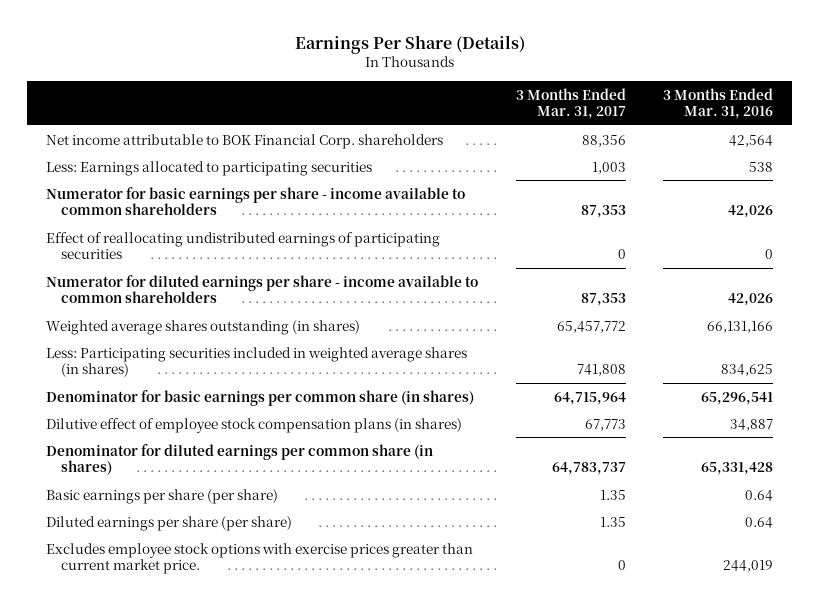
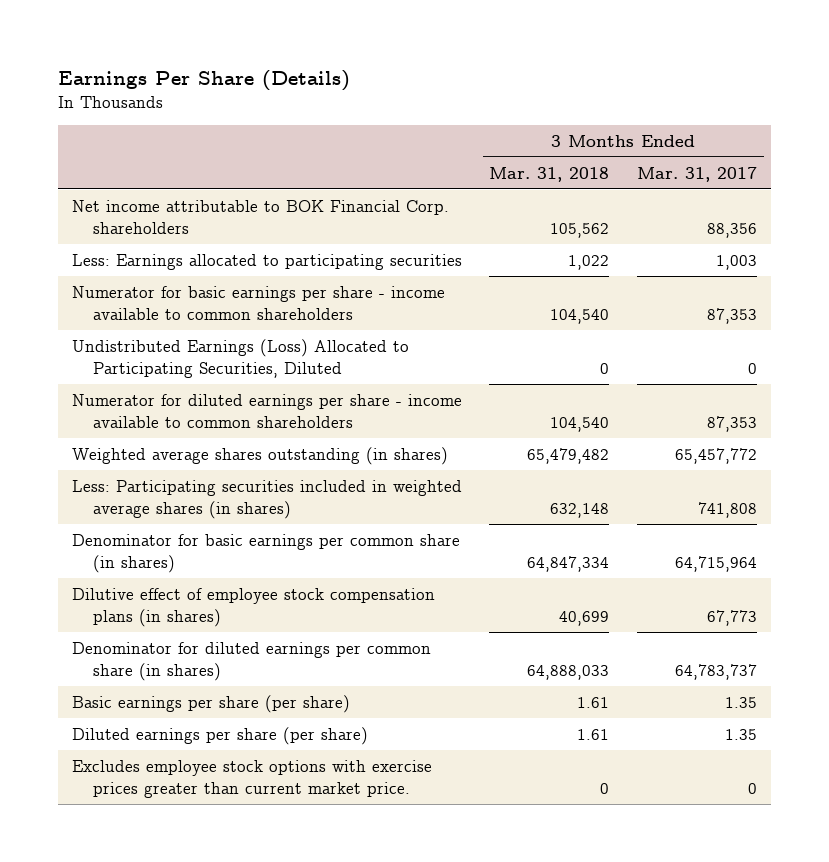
[662,87,773,120] 3 Months Ended Mar. 31, 2016 -> none
none -> [489,166,610,182] Mar. 31, 2018
[46,231,441,260] Effect of reallocating undistributed earnings of participating securities -> none
none -> [71,338,409,378] Undistributed Earnings (Loss) Allocated to Participating Securities, Diluted

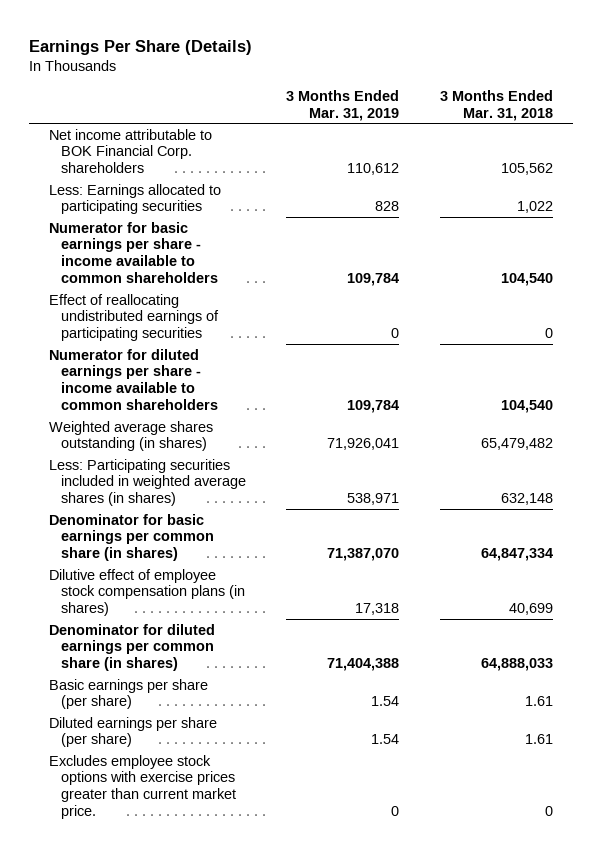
[636,166,757,182] Mar. 31, 2017 -> none
none -> [286,89,400,121] 3 Months Ended Mar. 31, 2019
[71,338,409,378] Undistributed Earnings (Loss) Allocated to Participating Securities, Diluted -> [49,293,220,342] Effect of reallocating undistributed earnings of participating securities

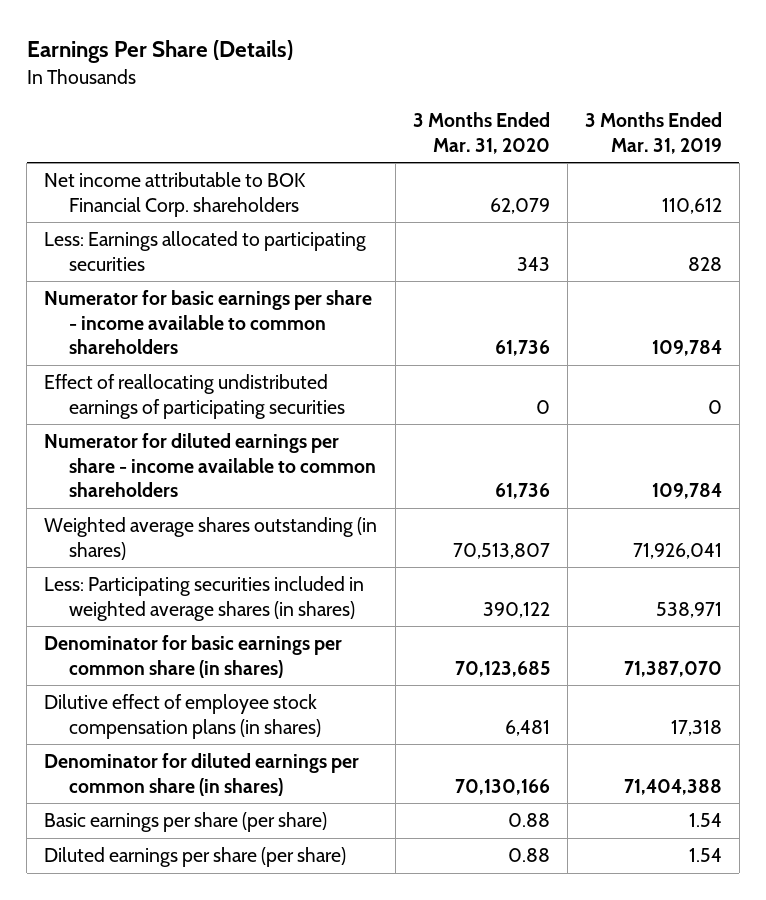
[439,89,553,121] 3 Months Ended Mar. 31, 2018 -> none
none -> [412,112,550,154] 3 Months Ended Mar. 31, 2020
[49,754,237,820] Excludes employee stock options with exercise prices greater than current market price. -> none

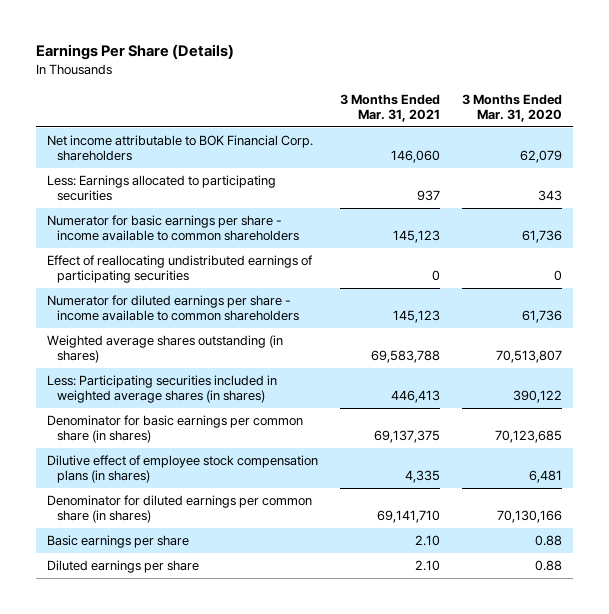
[584,112,722,154] 3 Months Ended Mar. 31, 2019 -> none
none -> [339,93,440,122] 3 Months Ended Mar. 31, 2021
[44,812,328,833] Basic earnings per share (per share) -> [47,534,190,548] Basic earnings per share
[44,847,347,868] Diluted earnings per share (per share) -> [47,559,200,573] Diluted earnings per share

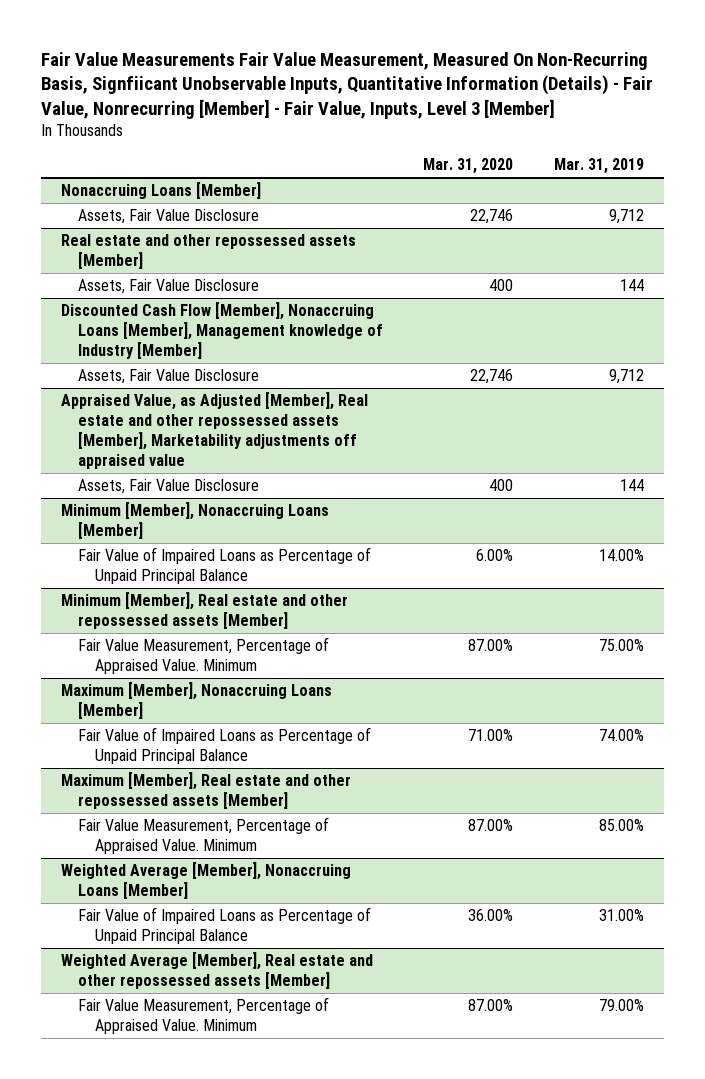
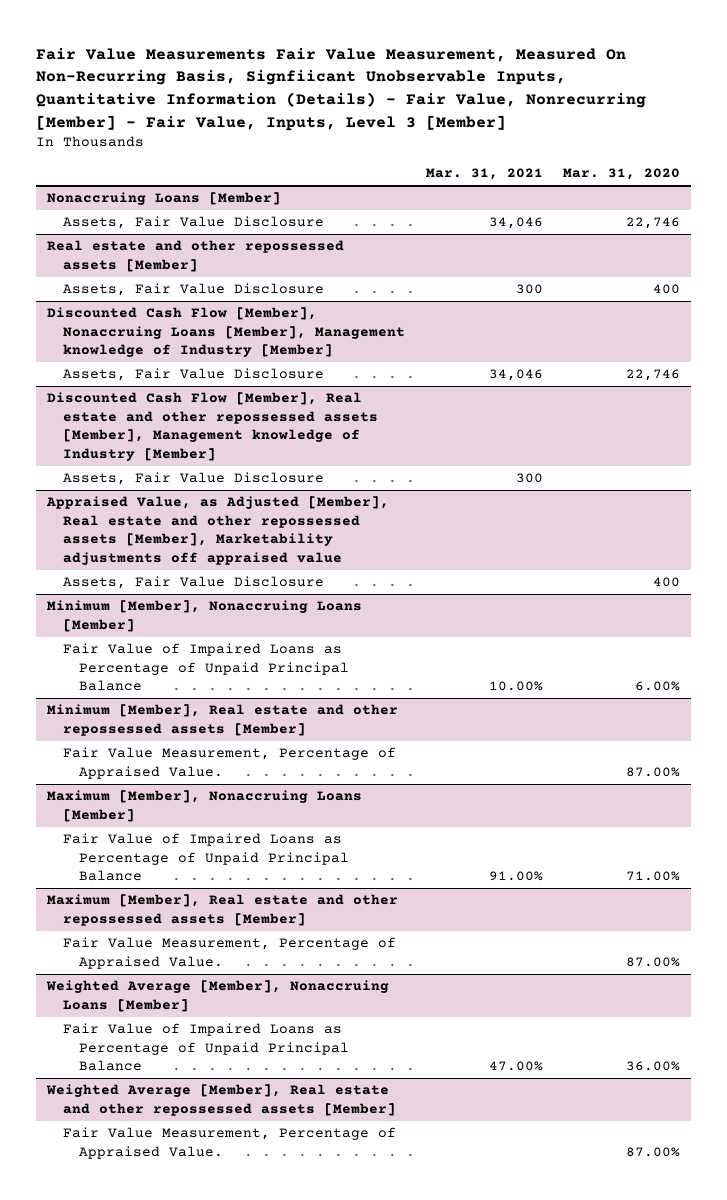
[553,158,644,175] Mar. 31, 2019 -> none
none -> [425,168,543,181] Mar. 31, 2021
none -> [46,392,378,461] Discounted Cash Flow [Member], Real estate and other repossessed assets [Member], Management knowledge of Industry [Member]
none -> [62,472,324,486] Assets, Fair Value Disclosure
[77,637,329,675] Fair Value Measurement, Percentage of Appraised Value. Minimum -> [62,747,396,779] Fair Value Measurement, Percentage of Appraised Value.
[77,817,329,855] Fair Value Measurement, Percentage of Appraised Value. Minimum -> [62,937,396,969] Fair Value Measurement, Percentage of Appraised Value.
[77,997,329,1035] Fair Value Measurement, Percentage of Appraised Value. Minimum -> [62,1127,396,1159] Fair Value Measurement, Percentage of Appraised Value.

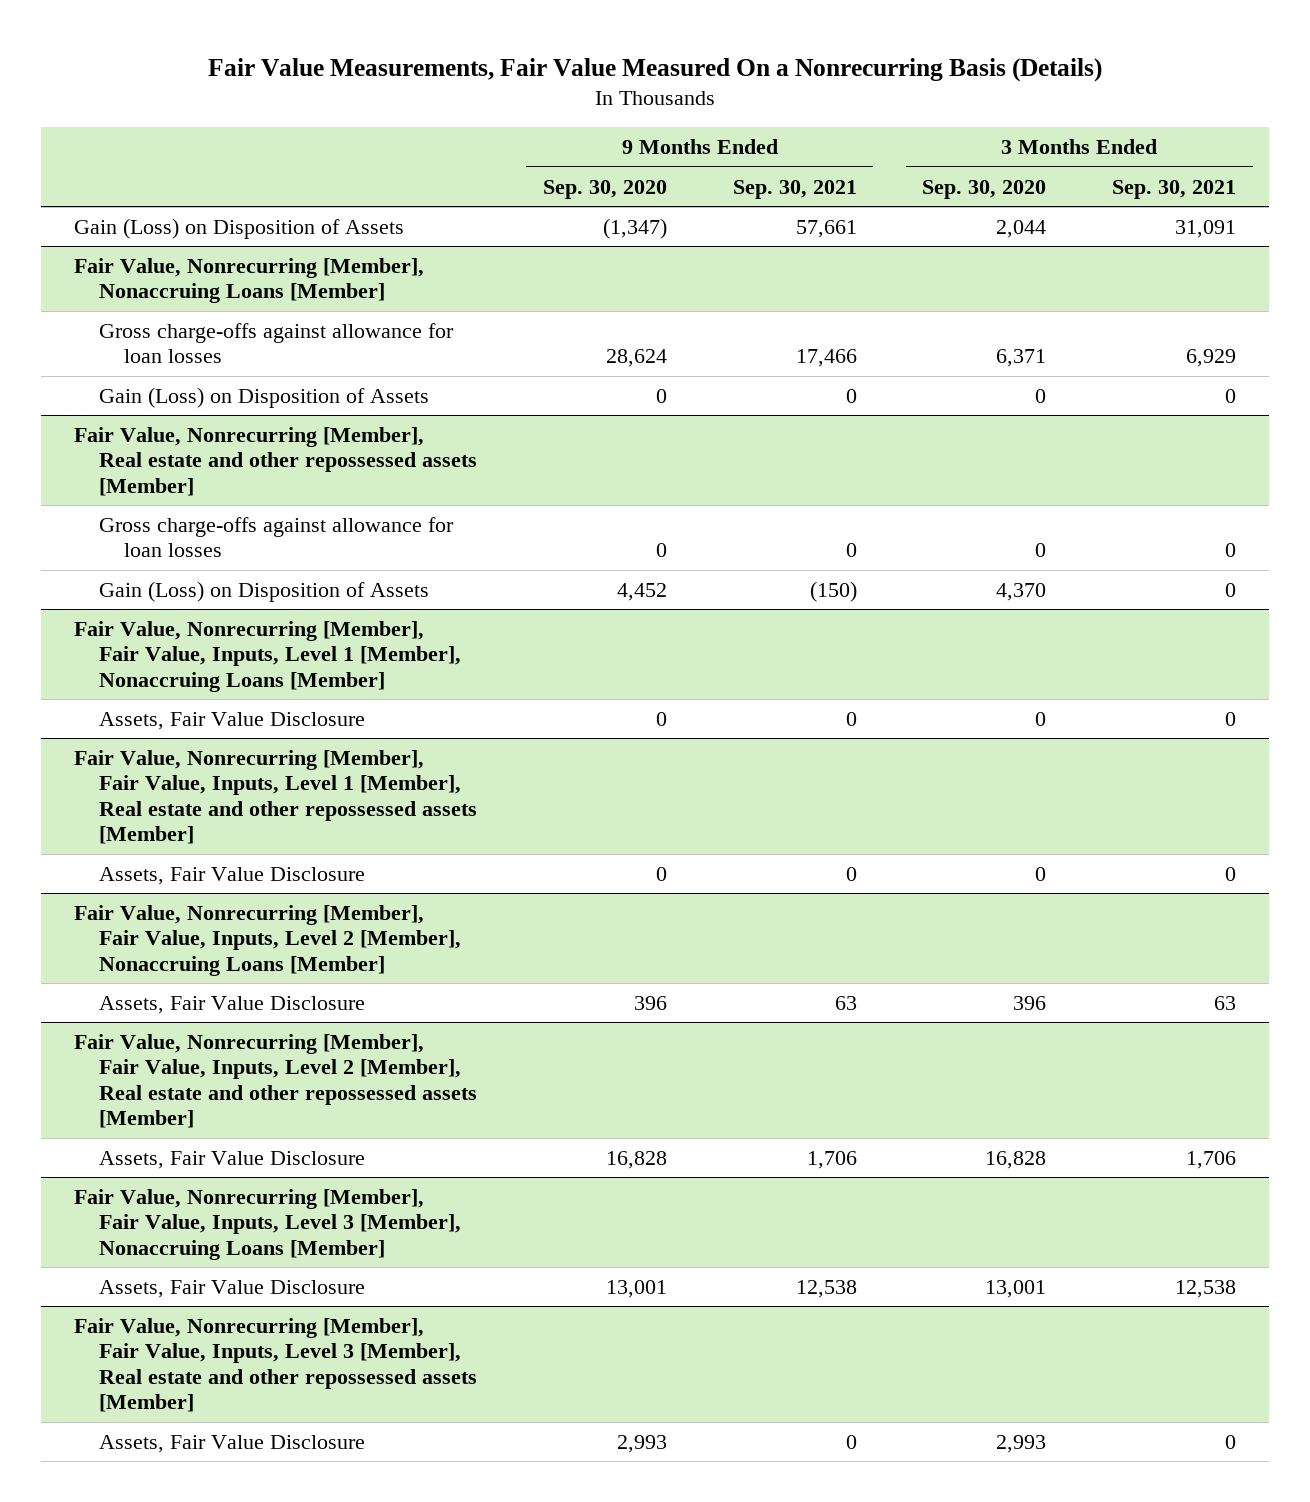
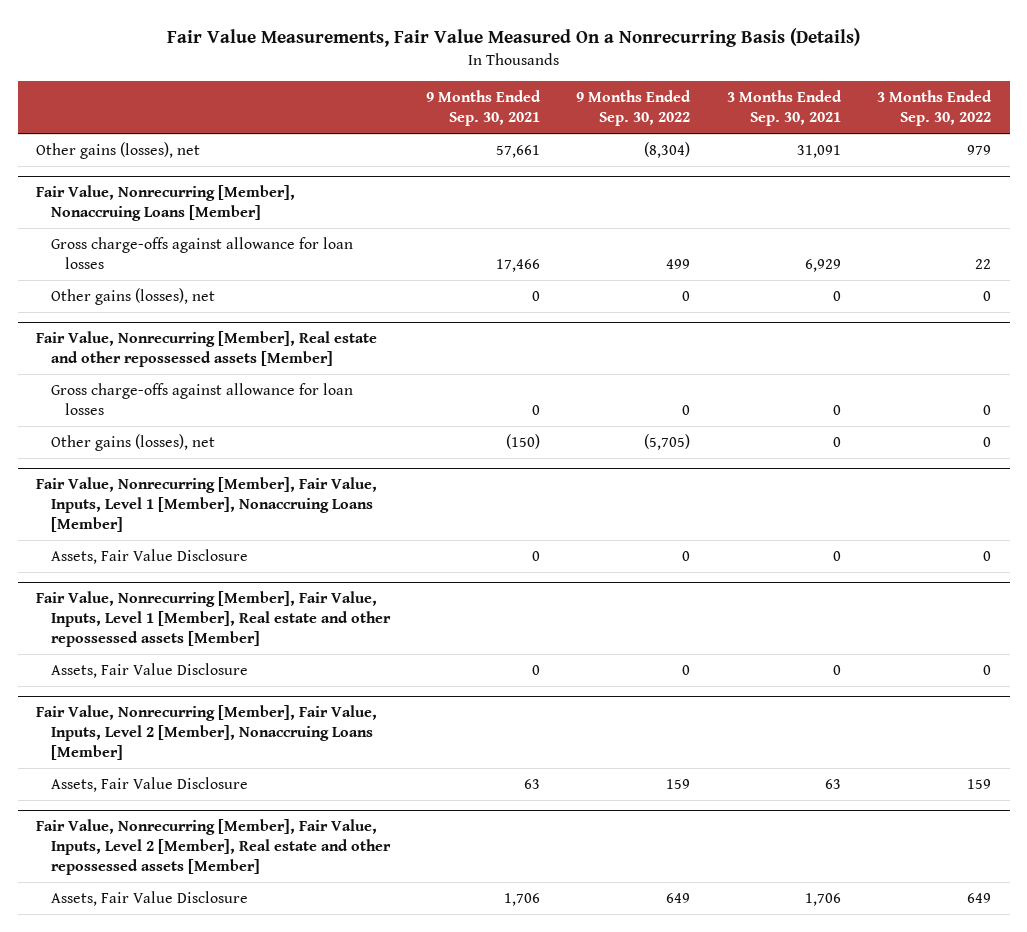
[542,179,667,199] Sep. 30, 2020 -> none
[922,179,1047,199] Sep. 30, 2020 -> none
none -> [576,90,692,127] 9 Months Ended Sep. 30, 2022
none -> [877,90,993,127] 3 Months Ended Sep. 30, 2022
[74,217,405,239] Gain (Loss) on Disposition of Assets -> [36,142,201,160] Other gains (losses), net
[98,386,429,408] Gain (Loss) on Disposition of Assets -> [50,288,215,306] Other gains (losses), net
[98,580,429,602] Gain (Loss) on Disposition of Assets -> [50,434,215,452] Other gains (losses), net
[74,1188,461,1260] Fair Value, Nonrecurring [Member], Fair Value, Inputs, Level 3 [Member], Nonaccruing Loans [Member] -> none
[98,1279,365,1298] Assets, Fair Value Disclosure -> none
[74,1317,477,1413] Fair Value, Nonrecurring [Member], Fair Value, Inputs, Level 3 [Member], Real estate and other repossessed assets [Member] -> none
[98,1434,365,1453] Assets, Fair Value Disclosure -> none

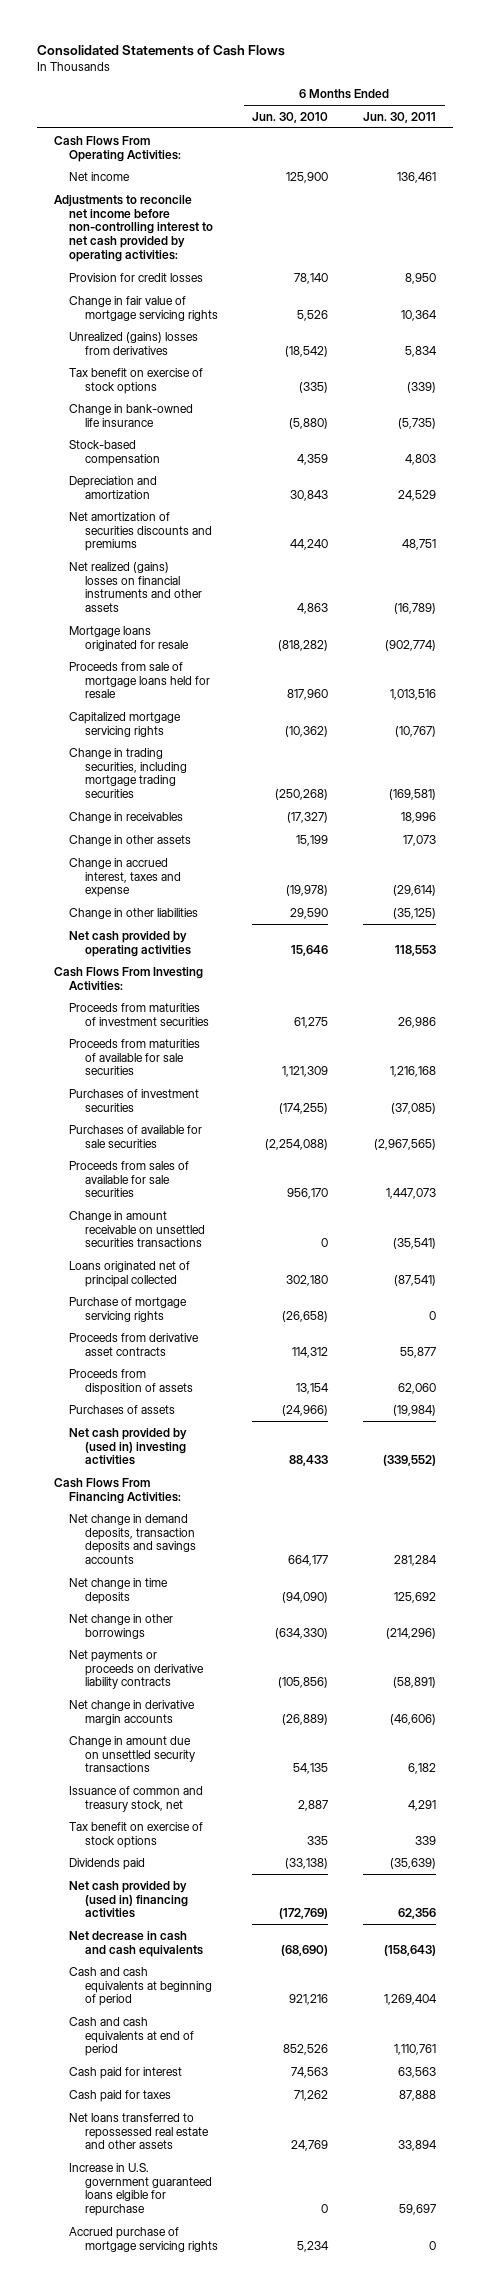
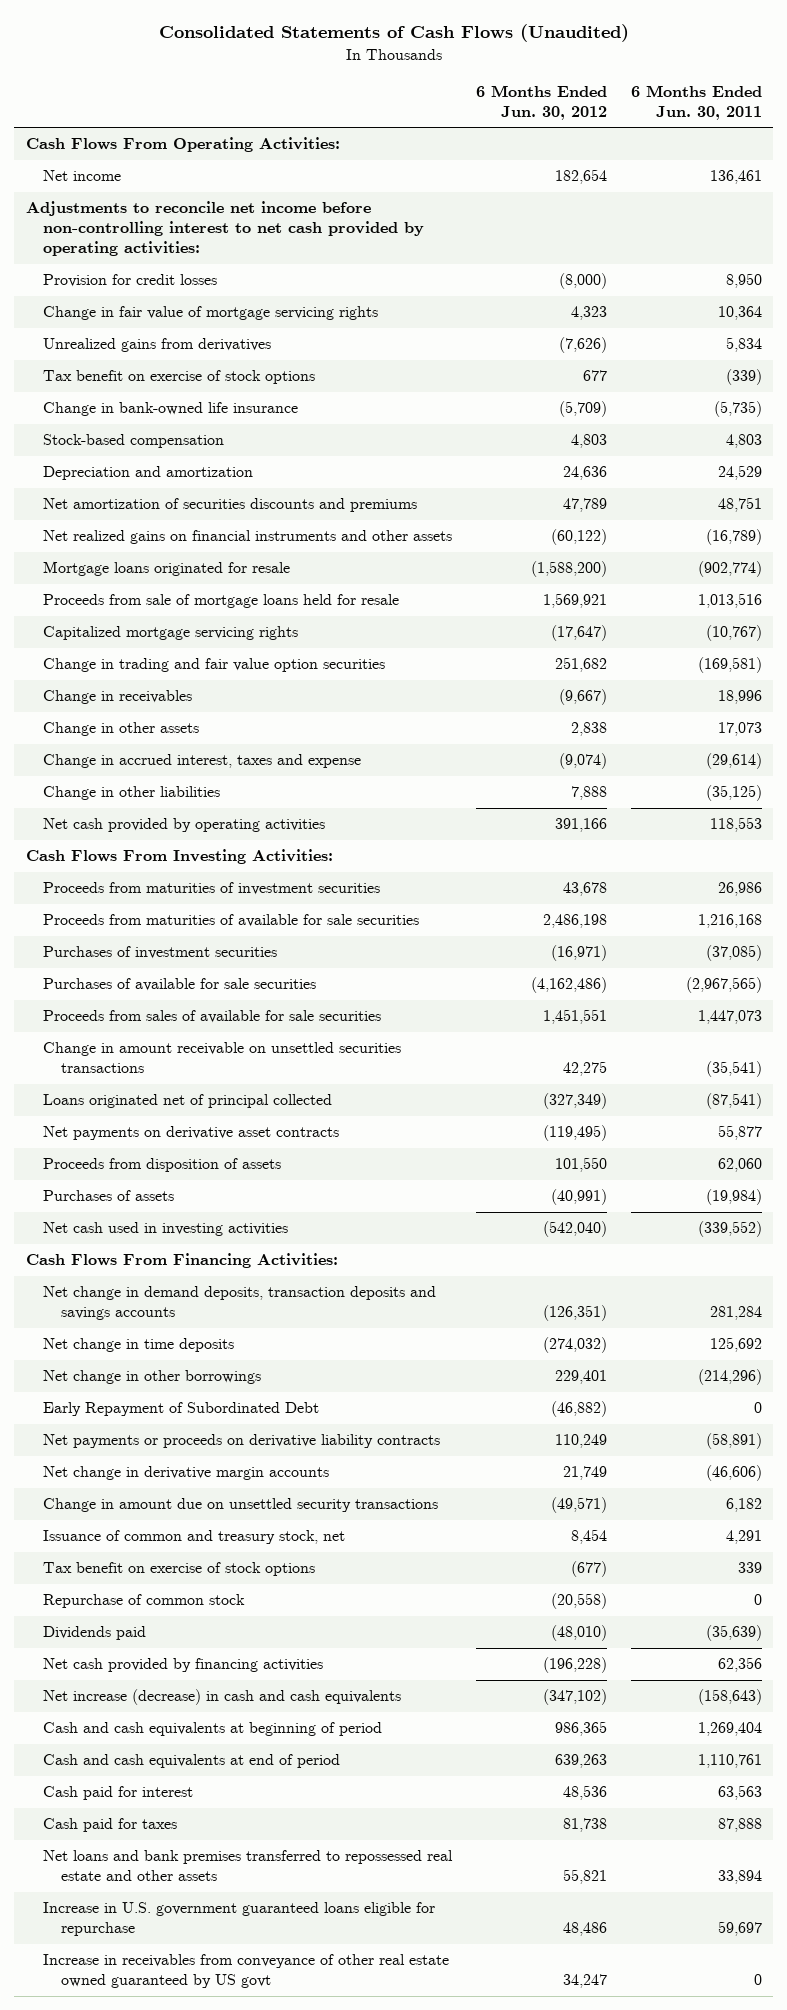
[36,44,285,56] Consolidated Statements of Cash Flows -> [158,24,629,43] Consolidated Statements of Cash Flows (Unaudited)
[252,111,329,123] Jun. 30, 2010 -> none
none -> [476,84,608,120] 6 Months Ended Jun. 30, 2012
[69,331,199,355] Unrealized (gains) losses from derivatives -> [43,338,272,353] Unrealized gains from derivatives
[69,561,202,613] Net realized (gains) losses on financial instruments and other assets -> [43,530,453,545] Net realized gains on financial instruments and other assets
[69,747,187,799] Change in trading securities, including mortgage trading securities -> [43,658,386,673] Change in trading and fair value option securities
[69,1296,188,1322] Purchase of mortgage servicing rights -> none
[69,1332,200,1356] Proceeds from derivative asset contracts -> [43,1126,340,1141] Net payments on derivative asset contracts
[69,1427,188,1466] Net cash provided by (used in) investing activities -> [43,1222,289,1237] Net cash used in investing activities
none -> [43,1402,320,1417] Early Repayment of Subordinated Debt
none -> [43,1594,246,1609] Repurchase of common stock
[69,1880,188,1919] Net cash provided by (used in) financing activities -> [43,1658,324,1673] Net cash provided by financing activities
[69,1930,203,1957] Net decrease in cash and cash equivalents -> [43,1689,402,1706] Net increase (decrease) in cash and cash equivalents
[69,2226,218,2252] Accrued purchase of mortgage servicing rights -> none
[69,2112,209,2150] Net loans transferred to repossessed real estate and other assets -> [43,1850,454,1882] Net loans and bank premises transferred to repossessed real estate and other assets
[69,2162,212,2217] Increase in U.S. government guaranteed loans elgible for repurchase -> [43,1902,436,1937] Increase in U.S. government guaranteed loans eligible for repurchase
none -> [43,1954,450,1989] Increase in receivables from conveyance of other real estate owned guaranteed by US govt

